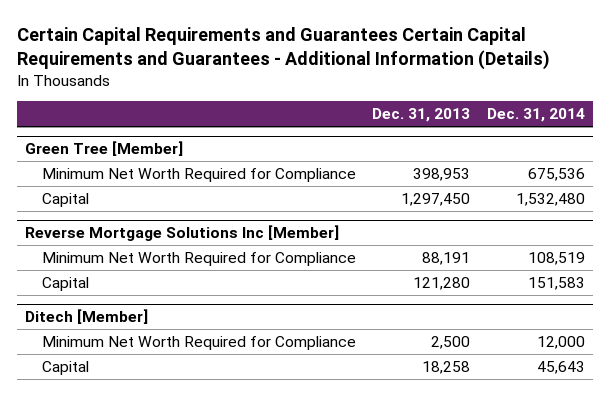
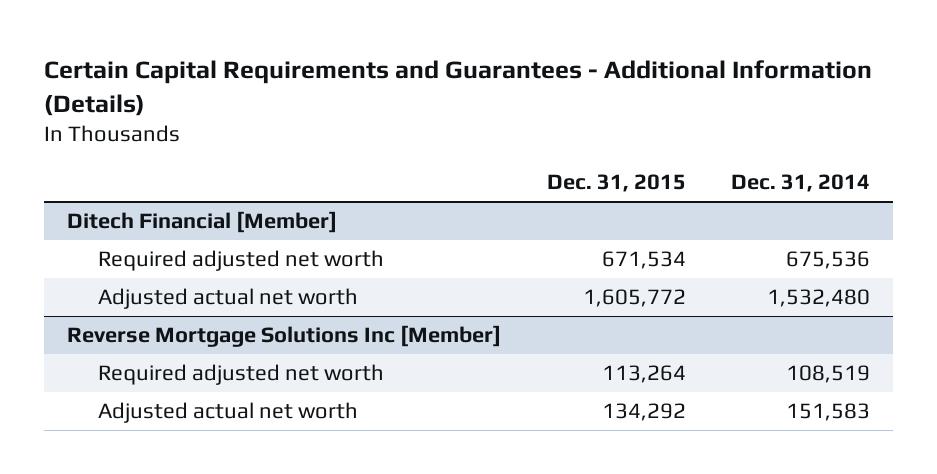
[16,26,550,70] Certain Capital Requirements and Guarantees Certain Capital Requirements and Guarantees - Additional Information (Details) -> [44,60,873,117] Certain Capital Requirements and Guarantees - Additional Information (Details)
[372,108,471,123] Dec. 31, 2013 -> none
none -> [546,174,686,193] Dec. 31, 2015
[24,141,183,157] Green Tree [Member] -> none
none -> [67,211,338,234] Ditech Financial [Member]
[41,168,356,183] Minimum Net Worth Required for Compliance -> [97,250,384,272] Required adjusted net worth
[41,193,89,208] Capital -> [97,288,358,310] Adjusted actual net worth
[24,309,148,325] Ditech [Member] -> none
[41,336,356,351] Minimum Net Worth Required for Compliance -> none
[41,361,89,376] Capital -> none
[41,252,356,267] Minimum Net Worth Required for Compliance -> [97,364,384,386] Required adjusted net worth
[41,277,89,292] Capital -> [97,402,358,424] Adjusted actual net worth

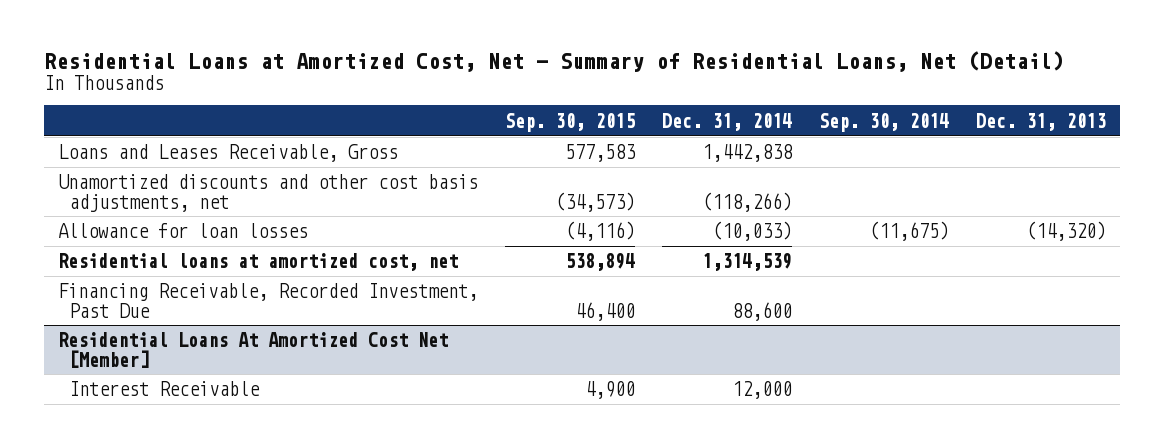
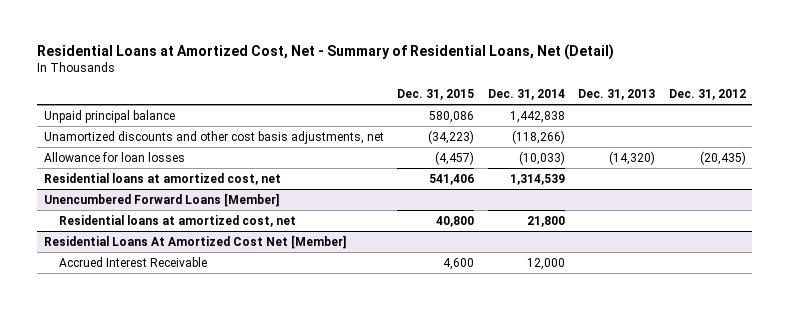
[504,112,635,132] Sep. 30, 2015 -> none
[818,112,949,132] Sep. 30, 2014 -> none
none -> [397,89,475,101] Dec. 31, 2015
none -> [668,89,746,101] Dec. 31, 2012
[57,144,398,163] Loans and Leases Receivable, Gross -> [43,109,175,123] Unpaid principal balance
[57,283,478,318] Financing Receivable, Recorded Investment, Past Due -> none
none -> [43,192,279,207] Unencumbered Forward Loans [Member]
none -> [59,214,297,227] Residential loans at amortized cost, net
[69,381,261,397] Interest Receivable -> [59,256,208,267] Accrued Interest Receivable

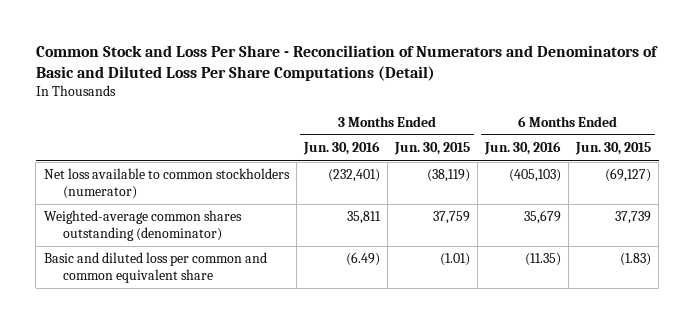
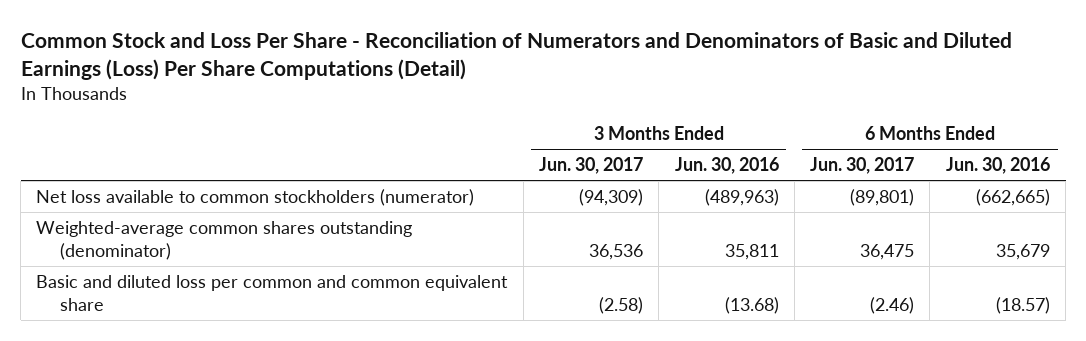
[35,44,658,81] Common Stock and Loss Per Share - Reconciliation of Numerators and Denominators of Basic and Diluted Loss Per Share Computations (Detail) -> [20,32,1012,80] Common Stock and Loss Per Share - Reconciliation of Numerators and Denominators of Basic and Diluted Earnings (Loss) Per Share Computations (Detail)
[393,142,470,156] Jun. 30, 2015 -> none
[575,142,652,156] Jun. 30, 2015 -> none
none -> [538,157,643,175] Jun. 30, 2017
none -> [810,157,915,175] Jun. 30, 2017
[327,169,380,183] (232,401) -> [704,189,779,207] (489,963)
[508,169,561,183] (405,103) -> [975,189,1050,207] (662,665)
[345,252,380,267] (6.49) -> [724,296,779,314] (13.68)
[524,253,561,267] (11.35) -> [995,296,1050,314] (18.57)

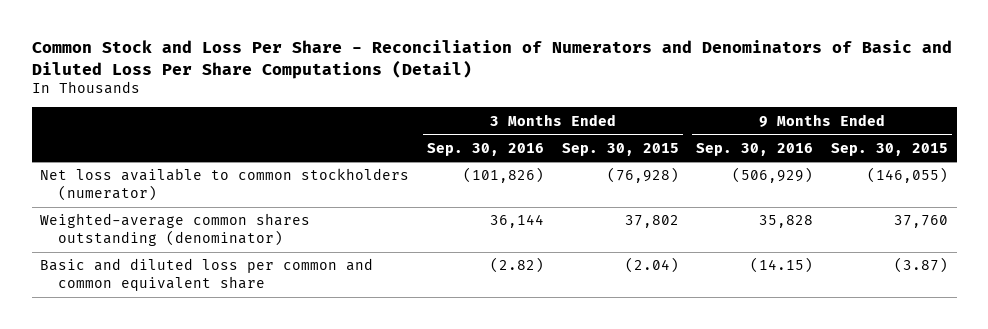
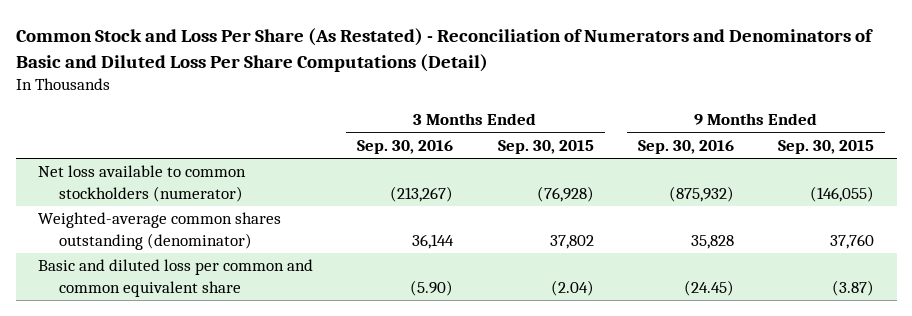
[31,40,952,79] Common Stock and Loss Per Share - Reconciliation of Numerators and Denominators of Basic and Diluted Loss Per Share Computations (Detail) -> [15,27,873,72] Common Stock and Loss Per Share (As Restated) - Reconciliation of Numerators and Denominators of Basic and Diluted Loss Per Share Computations (Detail)
[462,167,544,184] (101,826) -> [390,186,454,203] (213,267)
[732,167,814,184] (506,929) -> [669,186,735,203] (875,932)
[489,257,544,274] (2.82) -> [410,280,454,297] (5.90)
[750,257,814,274] (14.15) -> [684,280,735,297] (24.45)

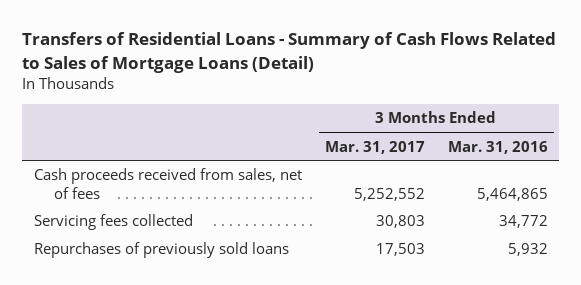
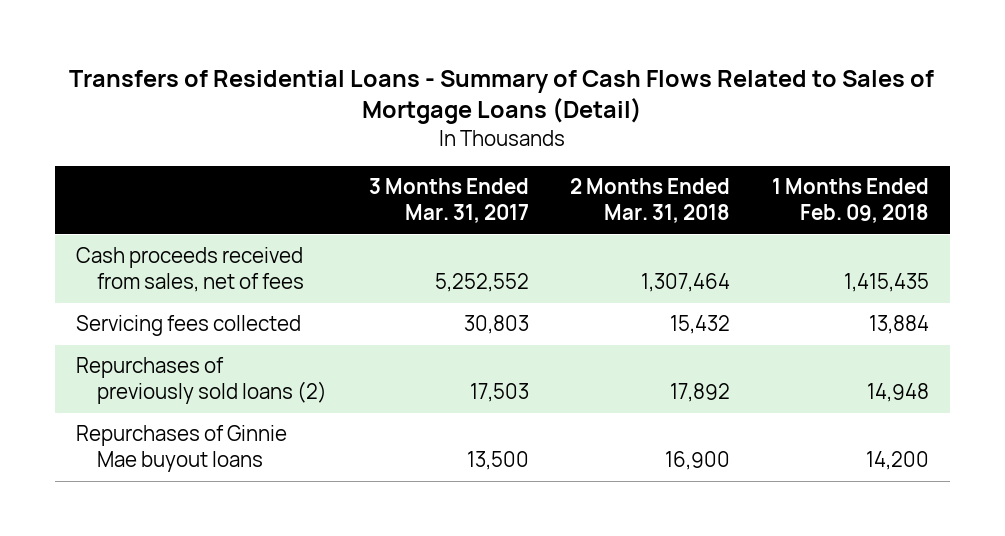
[447,140,548,154] Mar. 31, 2016 -> none
none -> [570,178,731,224] 2 Months Ended Mar. 31, 2018
none -> [771,178,929,224] 1 Months Ended Feb. 09, 2018
[33,242,289,259] Repurchases of previously sold loans -> [76,357,327,405] Repurchases of previously sold loans (2)
none -> [76,425,288,473] Repurchases of Ginnie Mae buyout loans

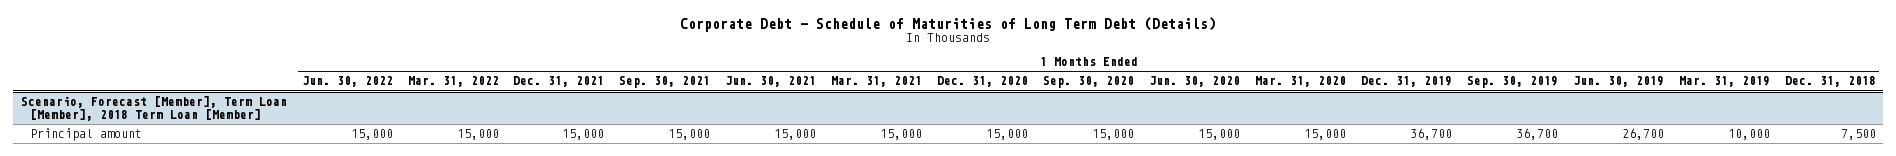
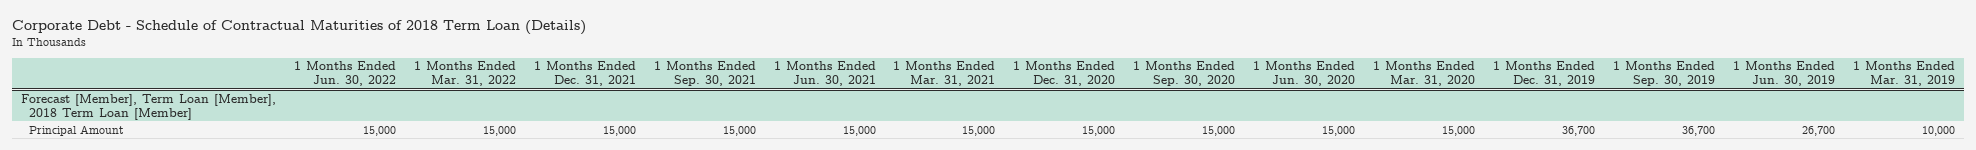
[680,16,1217,32] Corporate Debt - Schedule of Maturities of Long Term Debt (Details) -> [12,20,587,36] Corporate Debt - Schedule of Contractual Maturities of 2018 Term Loan (Details)
[1784,76,1876,88] Dec. 31, 2018 -> none
[20,96,287,122] Scenario, Forecast [Member], Term Loan [Member], 2018 Term Loan [Member] -> [20,93,276,120] Forecast [Member], Term Loan [Member], 2018 Term Loan [Member]
[30,128,143,142] Principal amount -> [29,124,125,136] Principal Amount

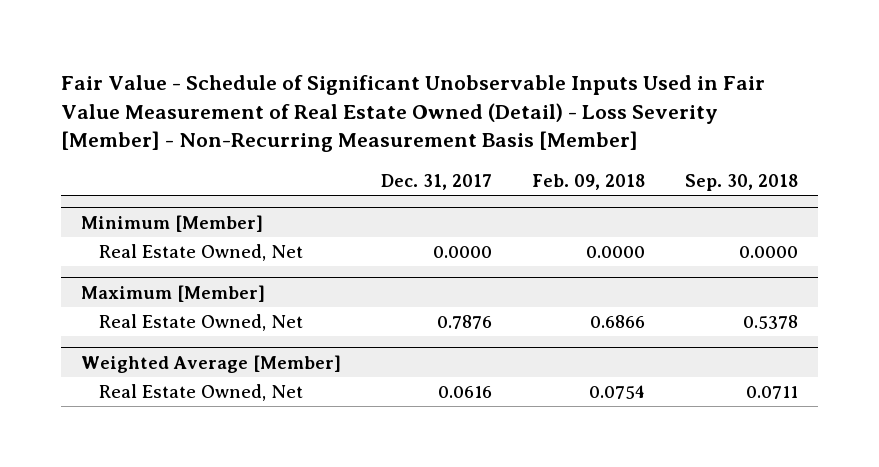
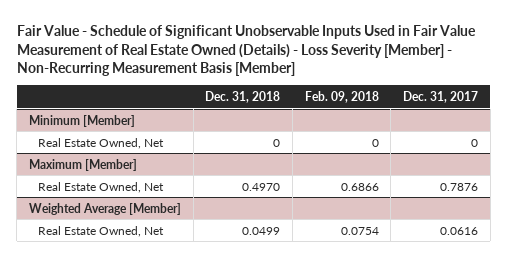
[61,74,766,153] Fair Value - Schedule of Significant Unobservable Inputs Used in Fair Value Measurement of Real Estate Owned (Detail) - Loss Severity [Member] - Non-Recurring Measurement Basis [Member] -> [16,24,476,77] Fair Value - Schedule of Significant Unobservable Inputs Used in Fair Value Measurement of Real Estate Owned (Details) - Loss Severity [Member] - Non-Recurring Measurement Basis [Member]
[685,173,799,191] Sep. 30, 2018 -> none
none -> [205,90,281,103] Dec. 31, 2018
[433,246,493,259] 0.0000 -> [471,138,479,147] 0
[586,246,646,259] 0.0000 -> [371,138,379,147] 0

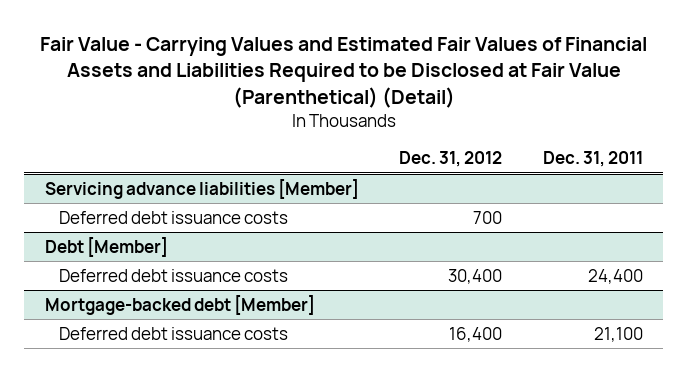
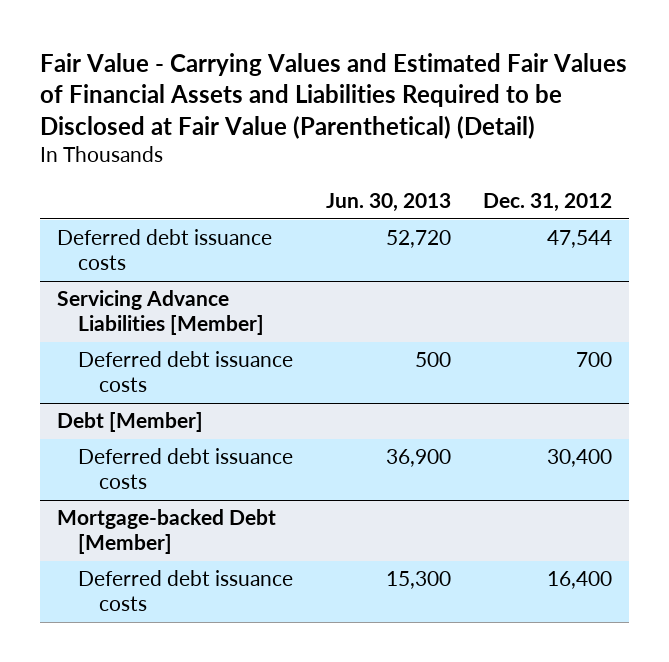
[542,151,643,168] Dec. 31, 2011 -> none
none -> [325,192,451,212] Jun. 30, 2013
none -> [56,229,272,270] Deferred debt issuance costs
[44,178,359,199] Servicing advance liabilities [Member] -> [56,290,264,335] Servicing Advance Liabilities [Member]
[44,294,315,315] Mortgage-backed debt [Member] -> [56,509,276,554] Mortgage-backed Debt [Member]

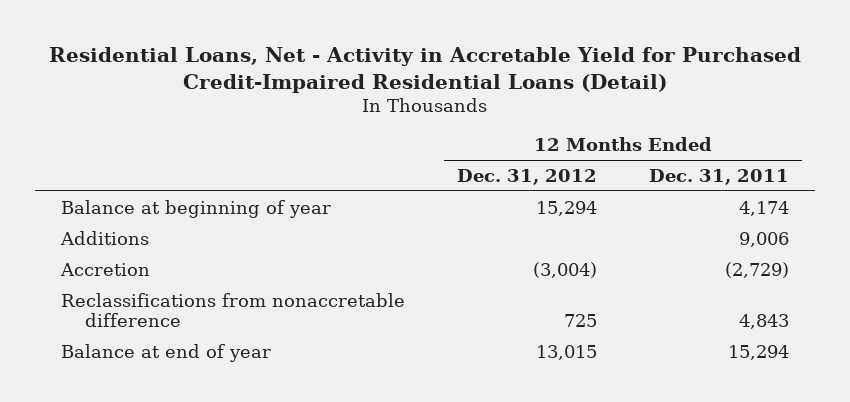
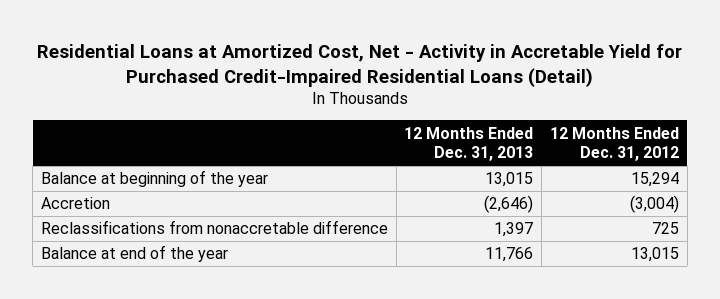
[49,47,802,94] Residential Loans, Net - Activity in Accretable Yield for Purchased Credit-Impaired Residential Loans (Detail) -> [36,43,682,87] Residential Loans at Amortized Cost, Net - Activity in Accretable Yield for Purchased Credit-Impaired Residential Loans (Detail)
[648,168,789,185] Dec. 31, 2011 -> none
none -> [404,126,534,162] 12 Months Ended Dec. 31, 2013
[60,230,150,245] Additions -> none
[61,199,332,218] Balance at beginning of year -> [40,170,268,188] Balance at beginning of the year
[61,343,272,362] Balance at end of year -> [40,245,228,263] Balance at end of the year

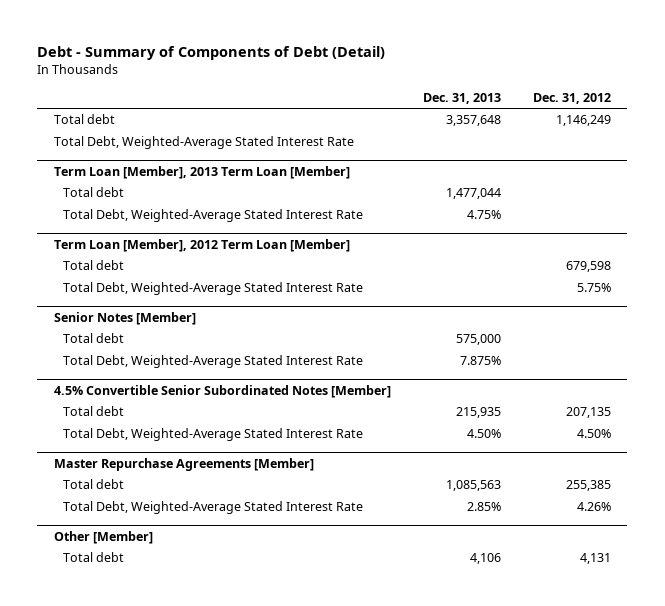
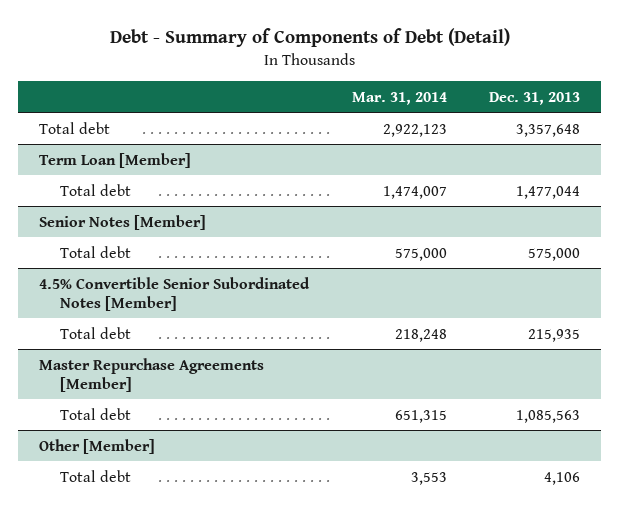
[533,92,612,104] Dec. 31, 2012 -> none
none -> [351,91,447,105] Mar. 31, 2014
[53,136,354,150] Total Debt, Weighted-Average Stated Interest Rate -> none
[53,165,350,179] Term Loan [Member], 2013 Term Loan [Member] -> [39,152,192,168] Term Loan [Member]
[62,209,363,223] Total Debt, Weighted-Average Stated Interest Rate -> none
[53,238,350,252] Term Loan [Member], 2012 Term Loan [Member] -> none
[62,260,124,271] Total debt -> none
[62,282,363,296] Total Debt, Weighted-Average Stated Interest Rate -> none
[62,355,363,369] Total Debt, Weighted-Average Stated Interest Rate -> none
[62,428,363,442] Total Debt, Weighted-Average Stated Interest Rate -> none
[62,501,363,515] Total Debt, Weighted-Average Stated Interest Rate -> none

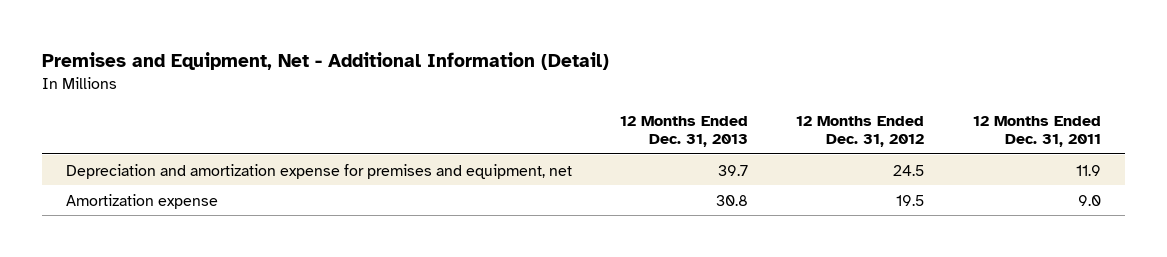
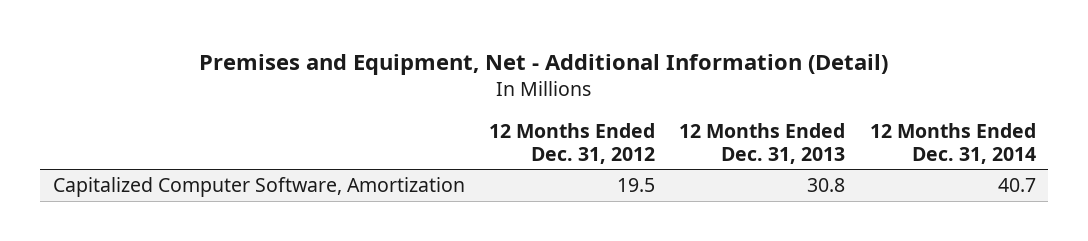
[972,115,1101,148] 12 Months Ended Dec. 31, 2011 -> none
none -> [869,122,1036,164] 12 Months Ended Dec. 31, 2014
[65,163,572,179] Depreciation and amortization expense for premises and equipment, net -> none
[65,193,218,209] Amortization expense -> [52,177,465,198] Capitalized Computer Software, Amortization

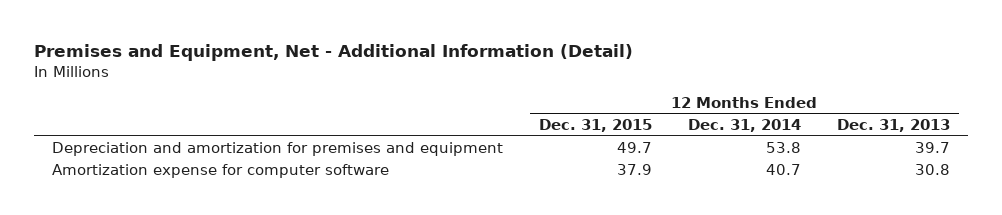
[489,122,656,164] 12 Months Ended Dec. 31, 2012 -> none
none -> [538,119,652,133] Dec. 31, 2015
none -> [51,142,503,157] Depreciation and amortization for premises and equipment
[52,177,465,198] Capitalized Computer Software, Amortization -> [51,164,389,179] Amortization expense for computer software

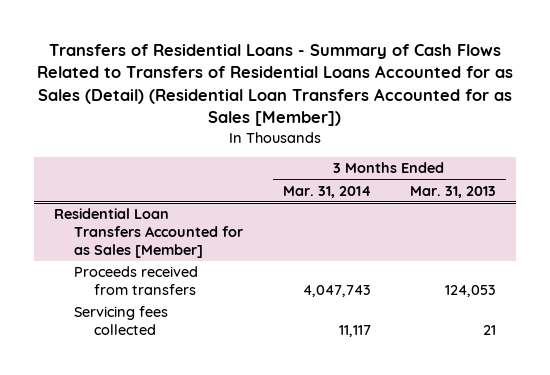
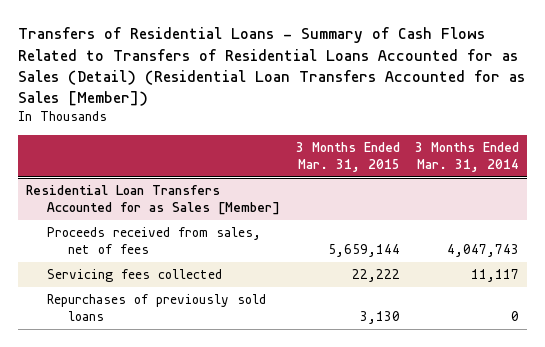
[410,185,497,198] Mar. 31, 2013 -> none
none -> [295,142,400,172] 3 Months Ended Mar. 31, 2015
[73,266,198,295] Proceeds received from transfers -> [46,227,261,255] Proceeds received from sales, net of fees
none -> [46,294,266,322] Repurchases of previously sold loans

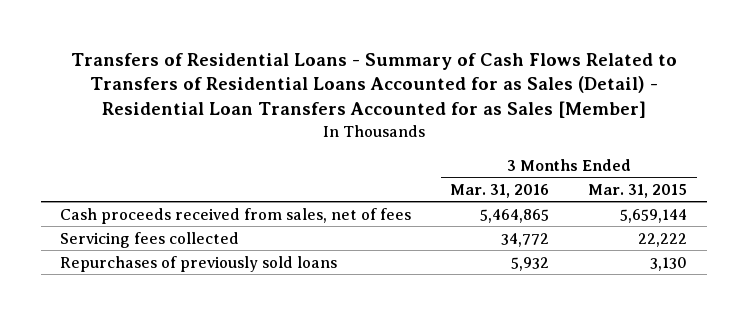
[18,27,526,106] Transfers of Residential Loans - Summary of Cash Flows Related to Transfers of Residential Loans Accounted for as Sales (Detail) (Residential Loan Transfers Accounted for as Sales [Member]) -> [70,52,677,119] Transfers of Residential Loans - Summary of Cash Flows Related to Transfers of Residential Loans Accounted for as Sales (Detail) - Residential Loan Transfers Accounted for as Sales [Member]
[415,142,520,172] 3 Months Ended Mar. 31, 2014 -> none
none -> [450,183,550,198] Mar. 31, 2016
[26,185,280,216] Residential Loan Transfers Accounted for as Sales [Member] -> none
[46,227,261,255] Proceeds received from sales, net of fees -> [60,207,412,224] Cash proceeds received from sales, net of fees

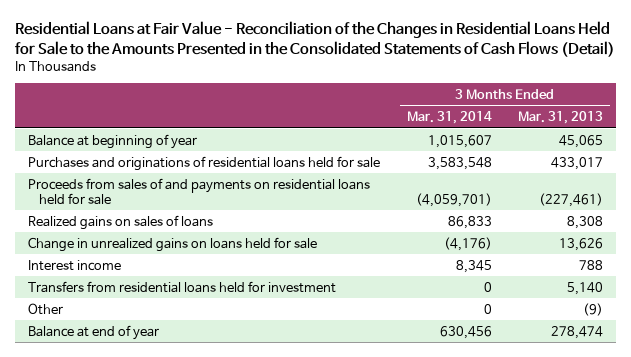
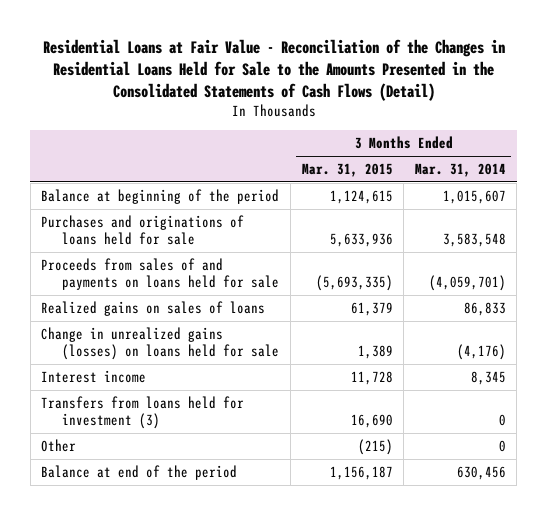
[517,111,603,125] Mar. 31, 2013 -> none
none -> [301,162,393,177] Mar. 31, 2015
[28,133,198,149] Balance at beginning of year -> [41,188,280,204] Balance at beginning of the period
[28,155,381,171] Purchases and originations of residential loans held for sale -> [41,214,245,246] Purchases and originations of loans held for sale
[28,177,371,205] Proceeds from sales of and payments on residential loans held for sale -> [41,257,280,291] Proceeds from sales of and payments on loans held for sale
[28,236,318,252] Change in unrealized gains on loans held for sale -> [41,326,280,361] Change in unrealized gains (losses) on loans held for sale
[28,280,337,293] Transfers from residential loans held for investment -> [41,395,245,430] Transfers from loans held for investment (3)
[28,324,160,340] Balance at end of year -> [41,464,238,480] Balance at end of the period

